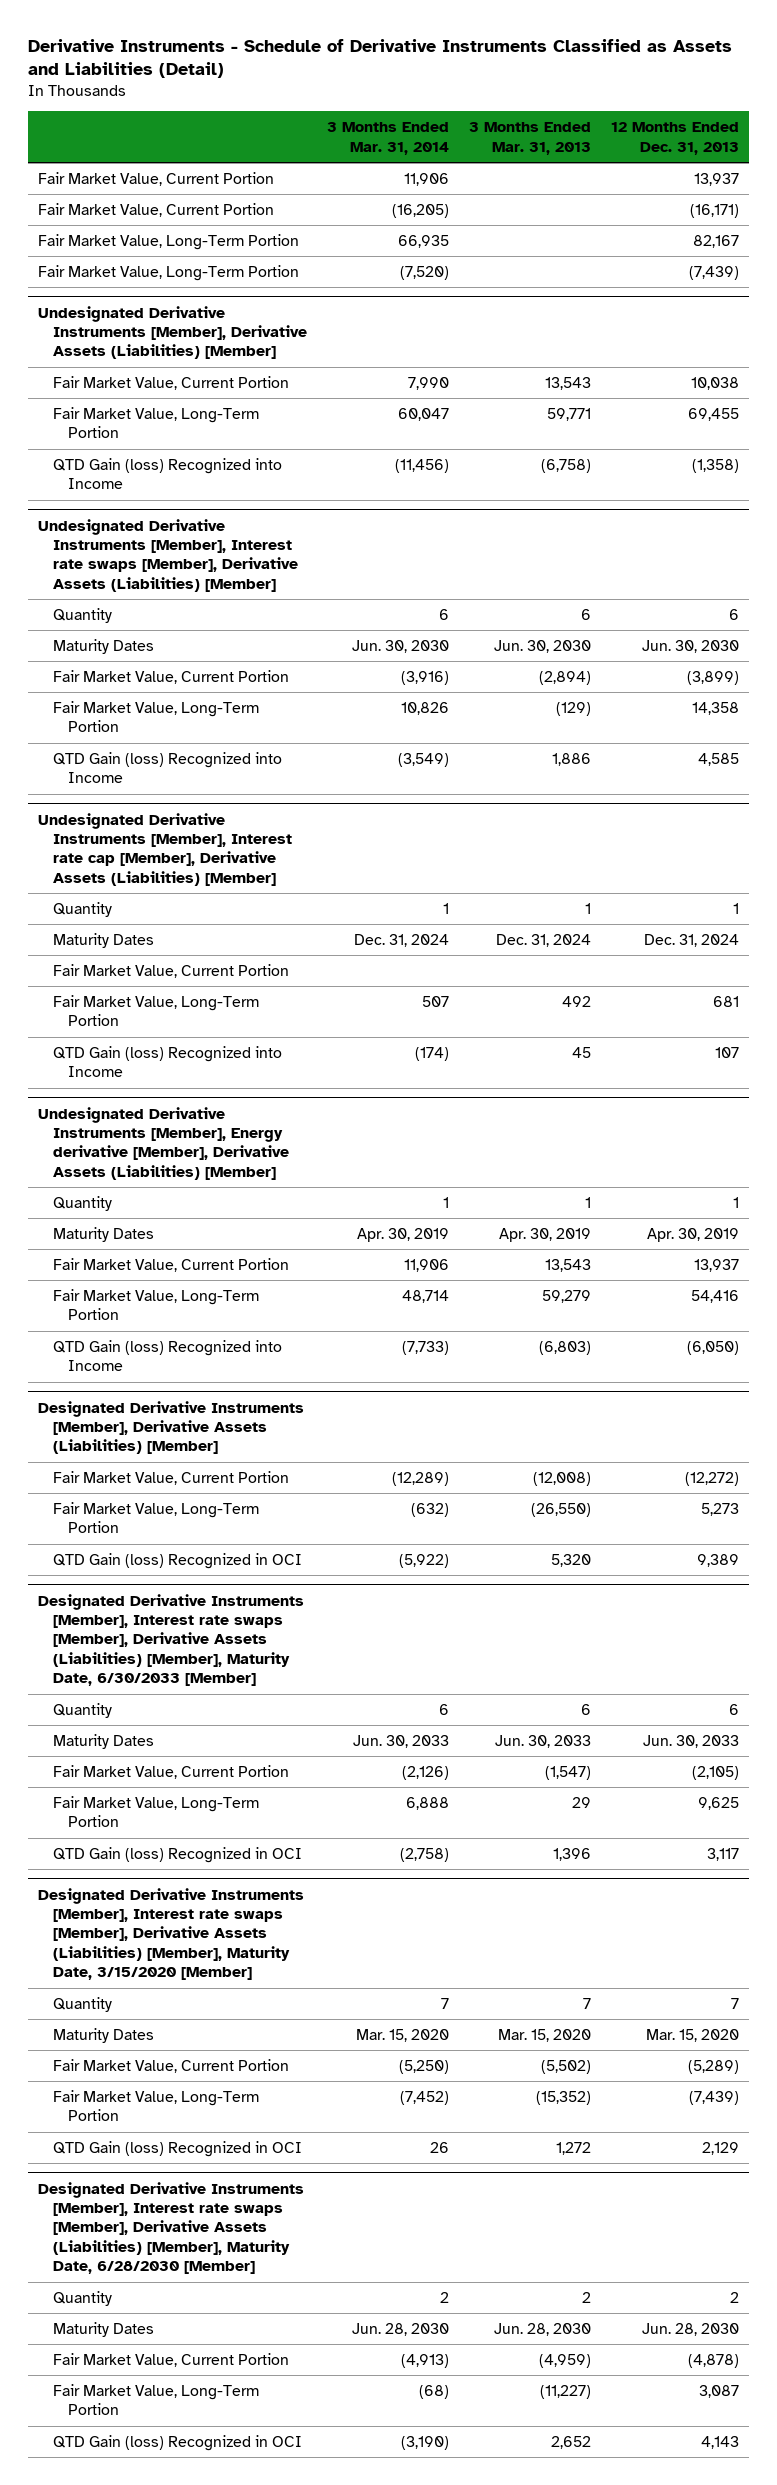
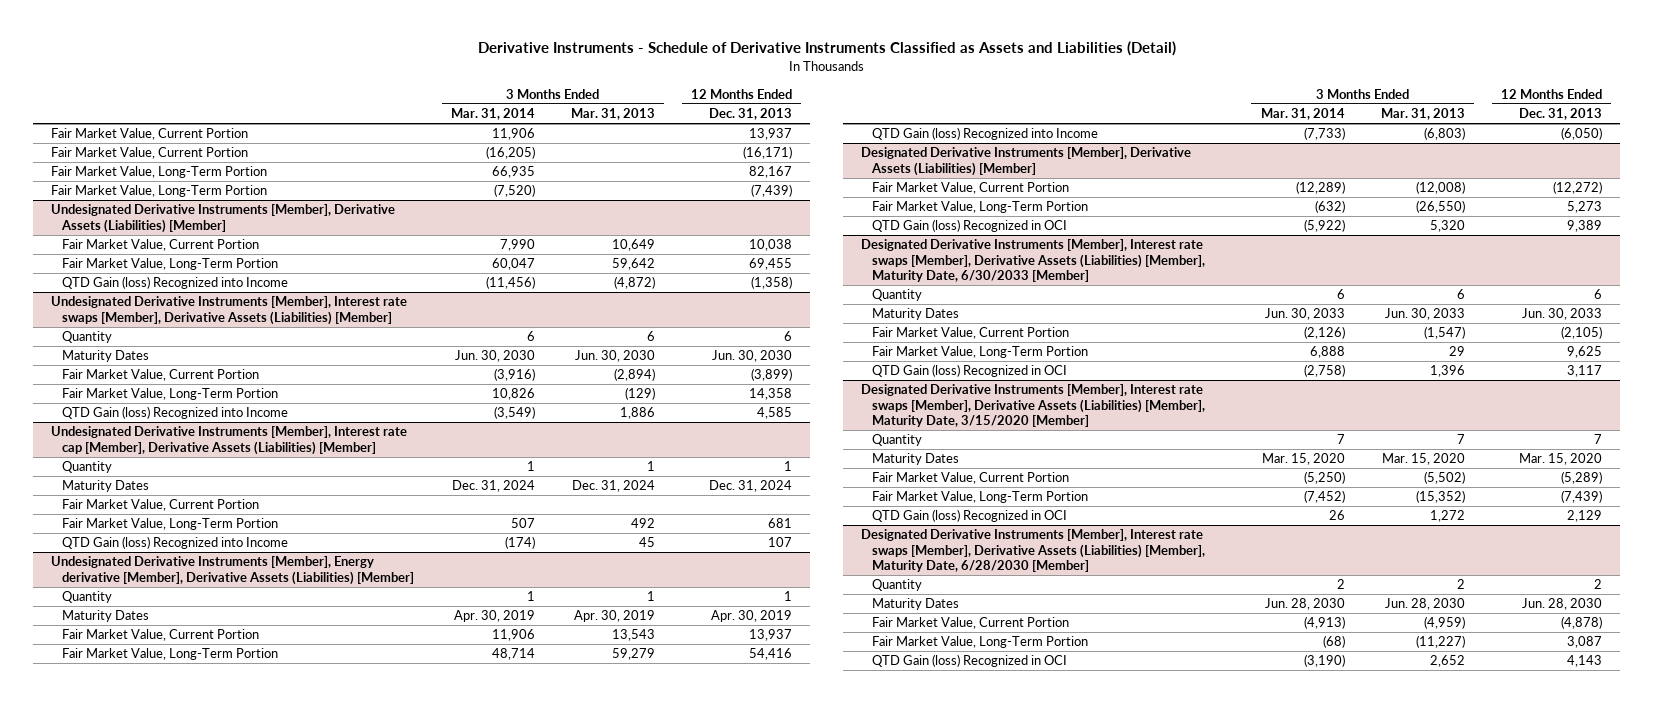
[545,376,592,390] 13,543 -> [611,239,655,252] 10,649
[547,407,592,421] 59,771 -> [611,258,655,271] 59,642
[541,458,592,473] (6,758) -> [613,276,655,290] (4,872)

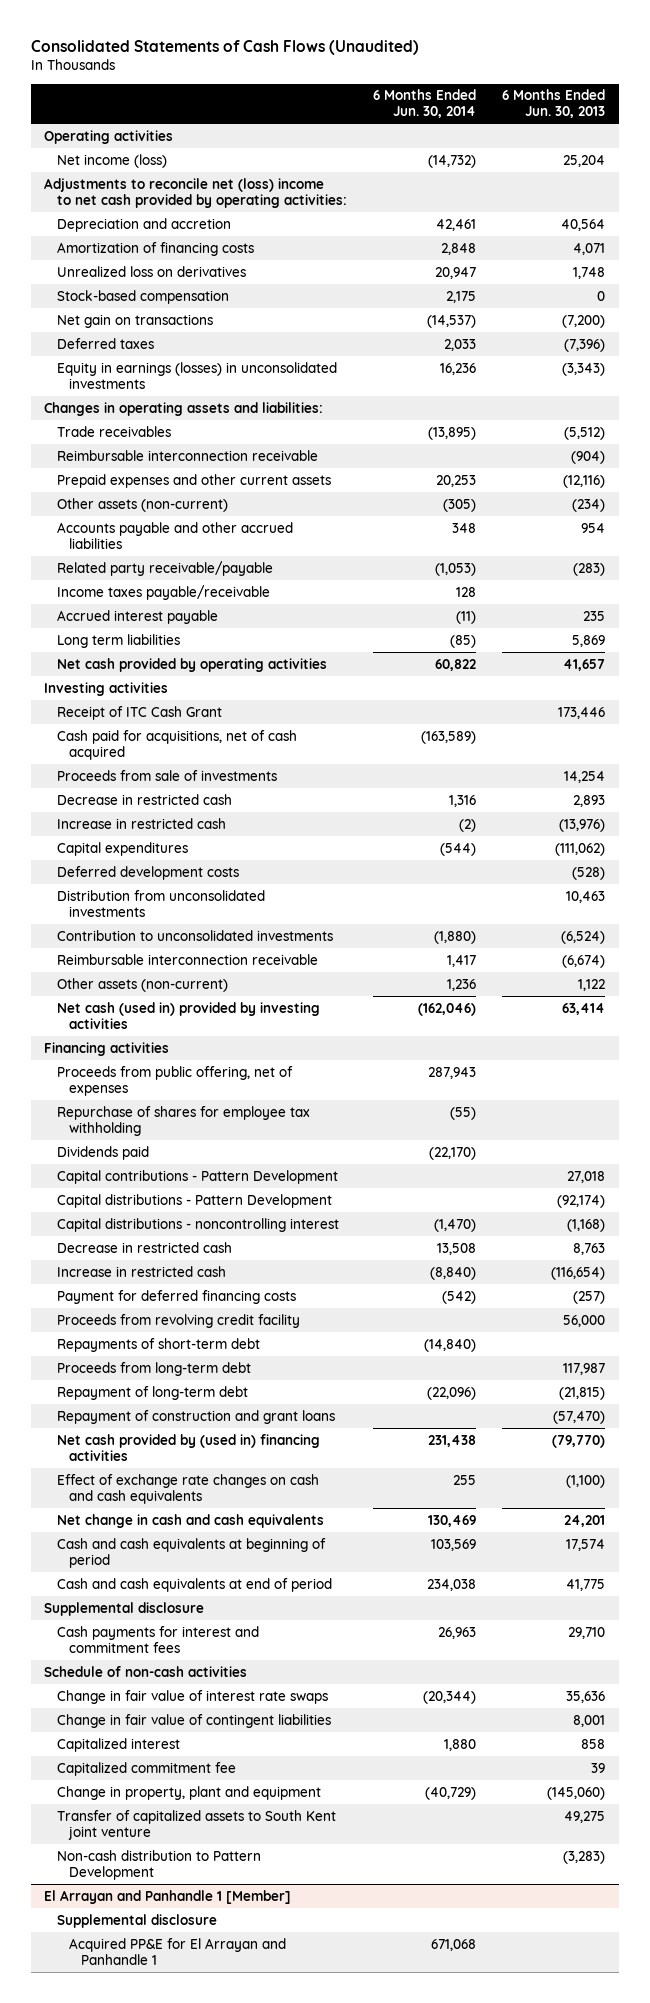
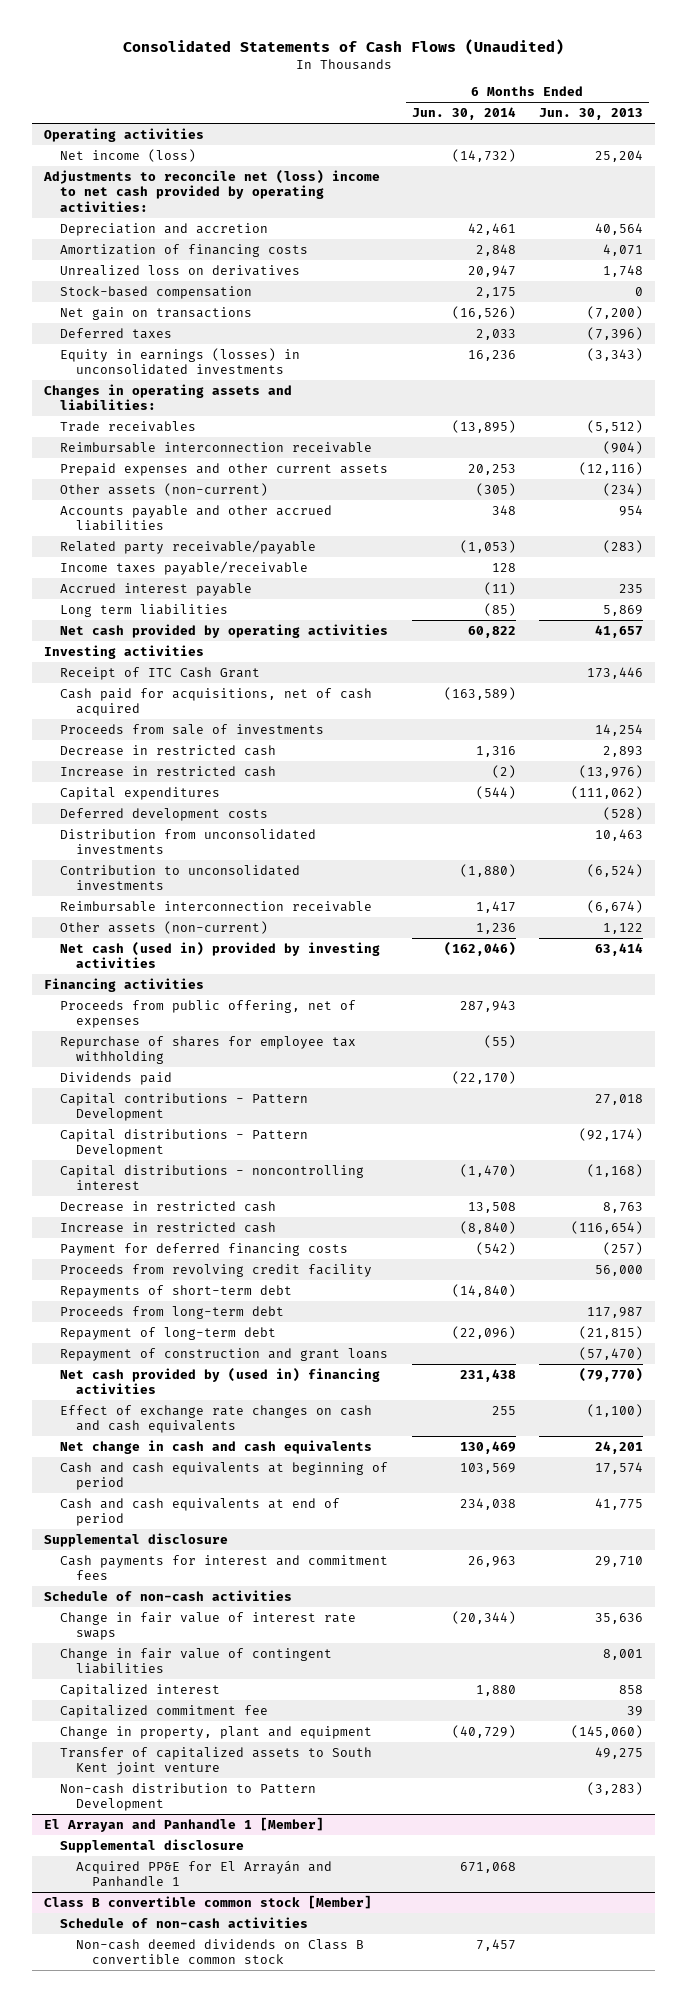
[427,314,477,328] (14,537) -> [451,305,516,319] (16,526)
[68,1937,286,1965] Acquired PP&E for El Arrayan and Panhandle 1 -> [75,1859,332,1888] Acquired PP&E for El Arrayán and Panhandle 1
none -> [44,1894,373,1909] Class B convertible common stock [Member]
none -> [60,1916,309,1928] Schedule of non-cash activities
none -> [75,1938,364,1965] Non-cash deemed dividends on Class B convertible common stock

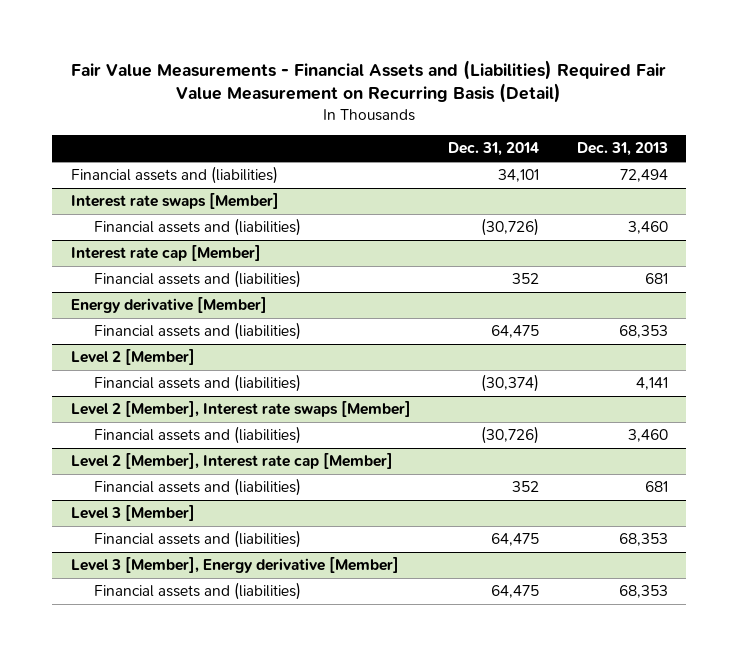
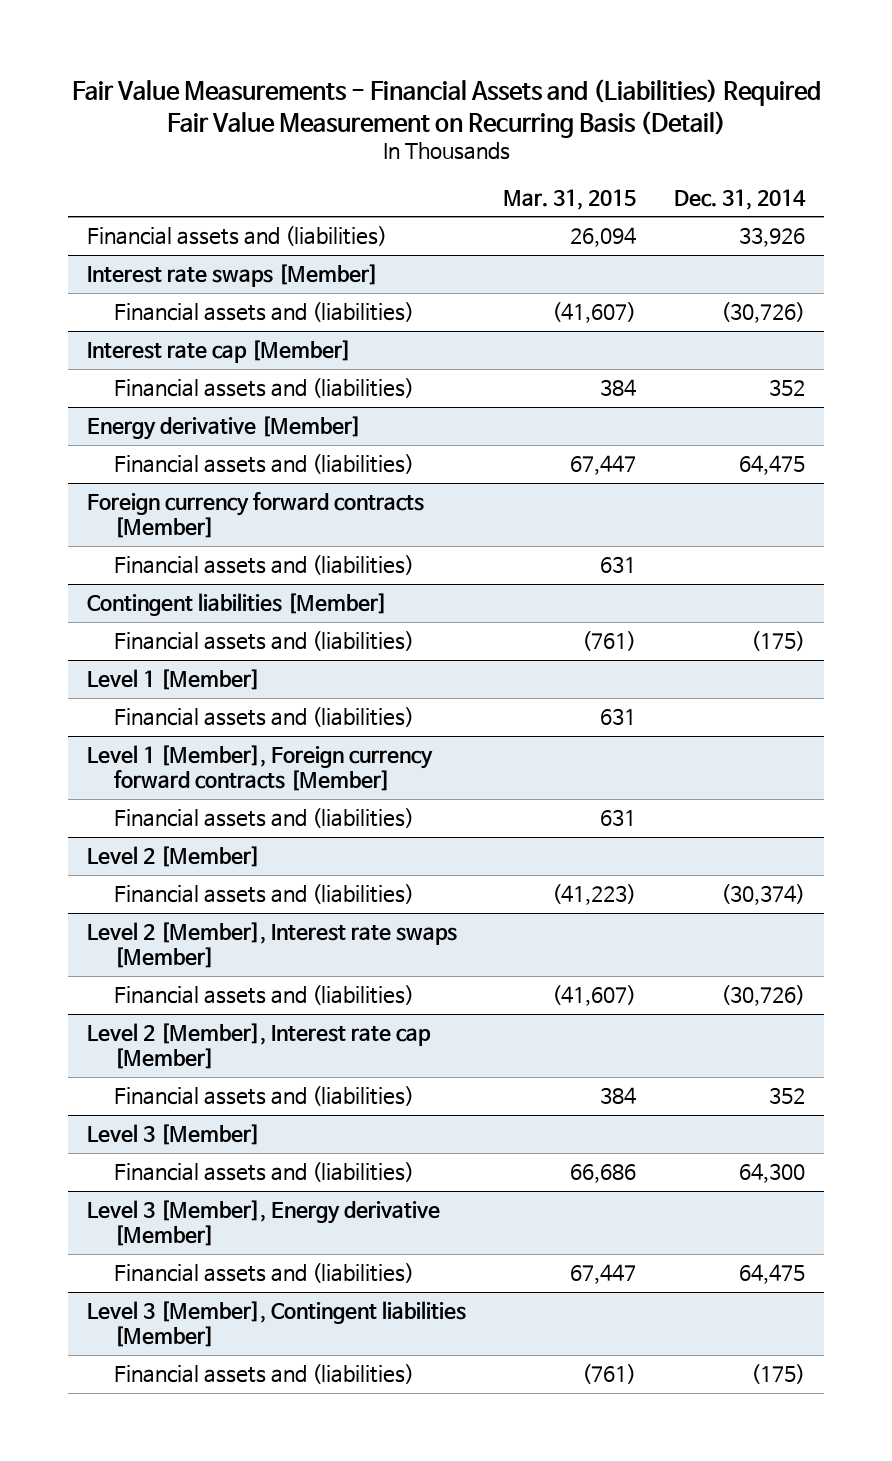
[576,142,668,157] Dec. 31, 2013 -> none
none -> [503,188,637,210] Mar. 31, 2015
[498,169,540,183] 34,101 -> [739,227,806,248] 33,926
none -> [86,492,424,539] Foreign currency forward contracts [Member]
none -> [114,555,415,576] Financial assets and (liabilities)
none -> [86,593,387,617] Contingent liabilities [Member]
none -> [114,631,415,652] Financial assets and (liabilities)
none -> [86,669,260,691] Level 1 [Member]
none -> [114,707,415,728] Financial assets and (liabilities)
none -> [86,745,433,792] Level 1 [Member], Foreign currency forward contracts [Member]
none -> [114,808,415,829] Financial assets and (liabilities)
[491,533,540,547] 64,475 -> [739,1163,806,1184] 64,300
none -> [86,1301,466,1348] Level 3 [Member], Contingent liabilities [Member]
none -> [114,1364,415,1385] Financial assets and (liabilities)

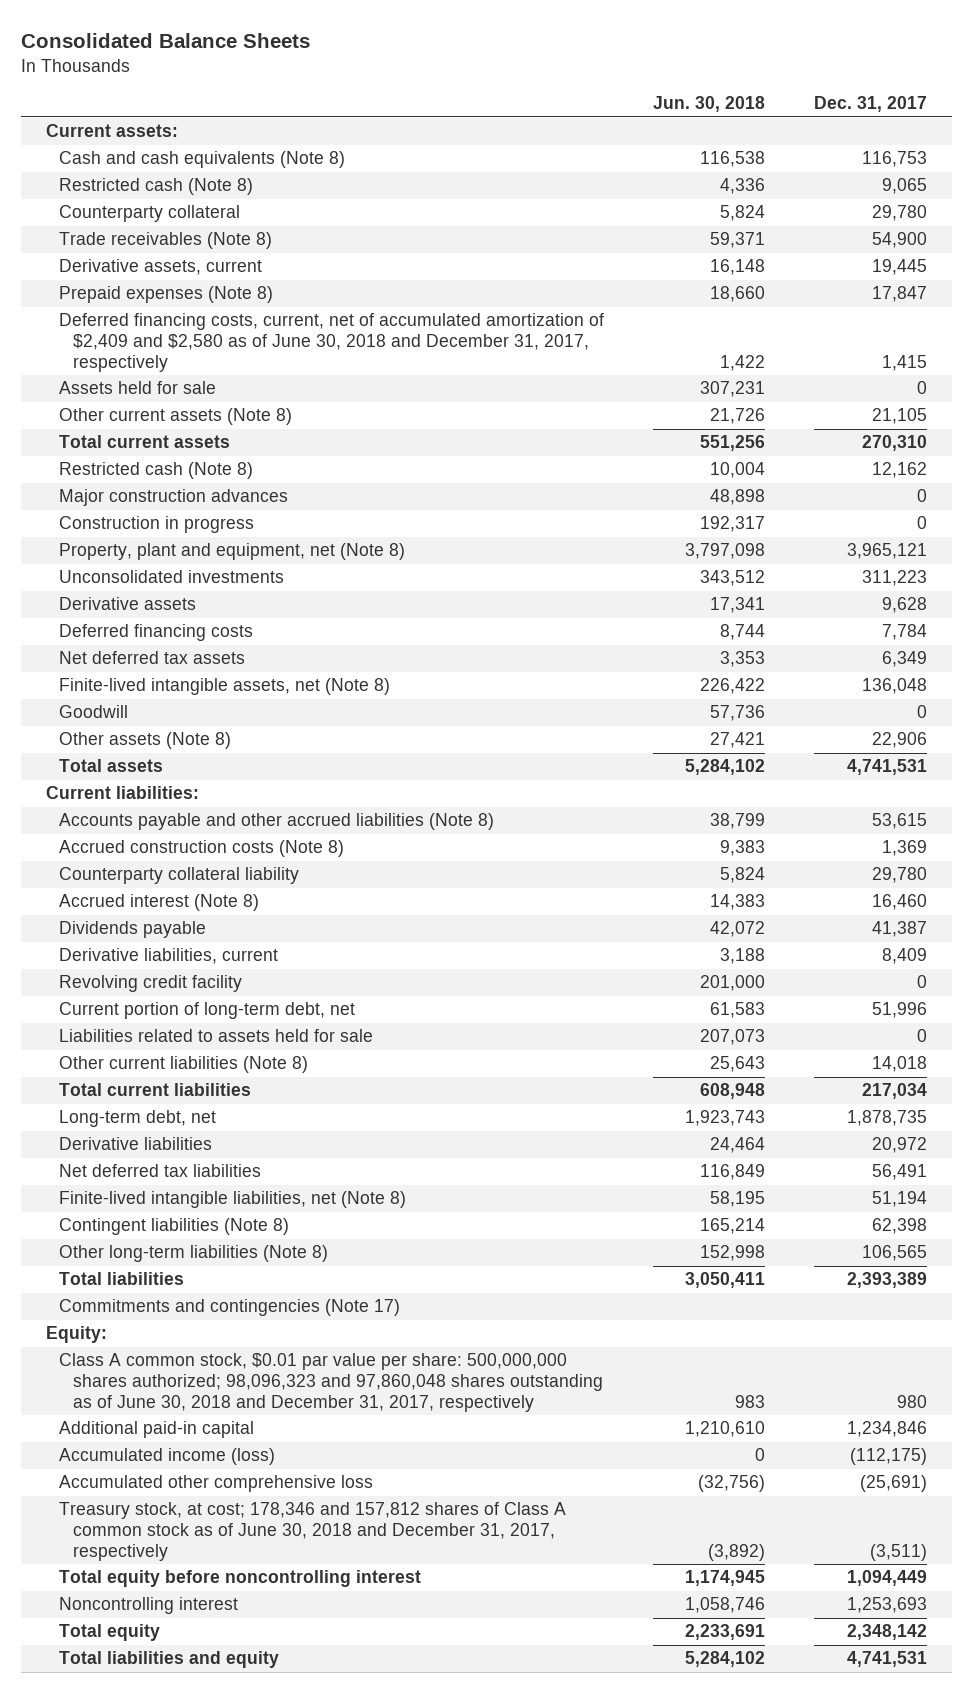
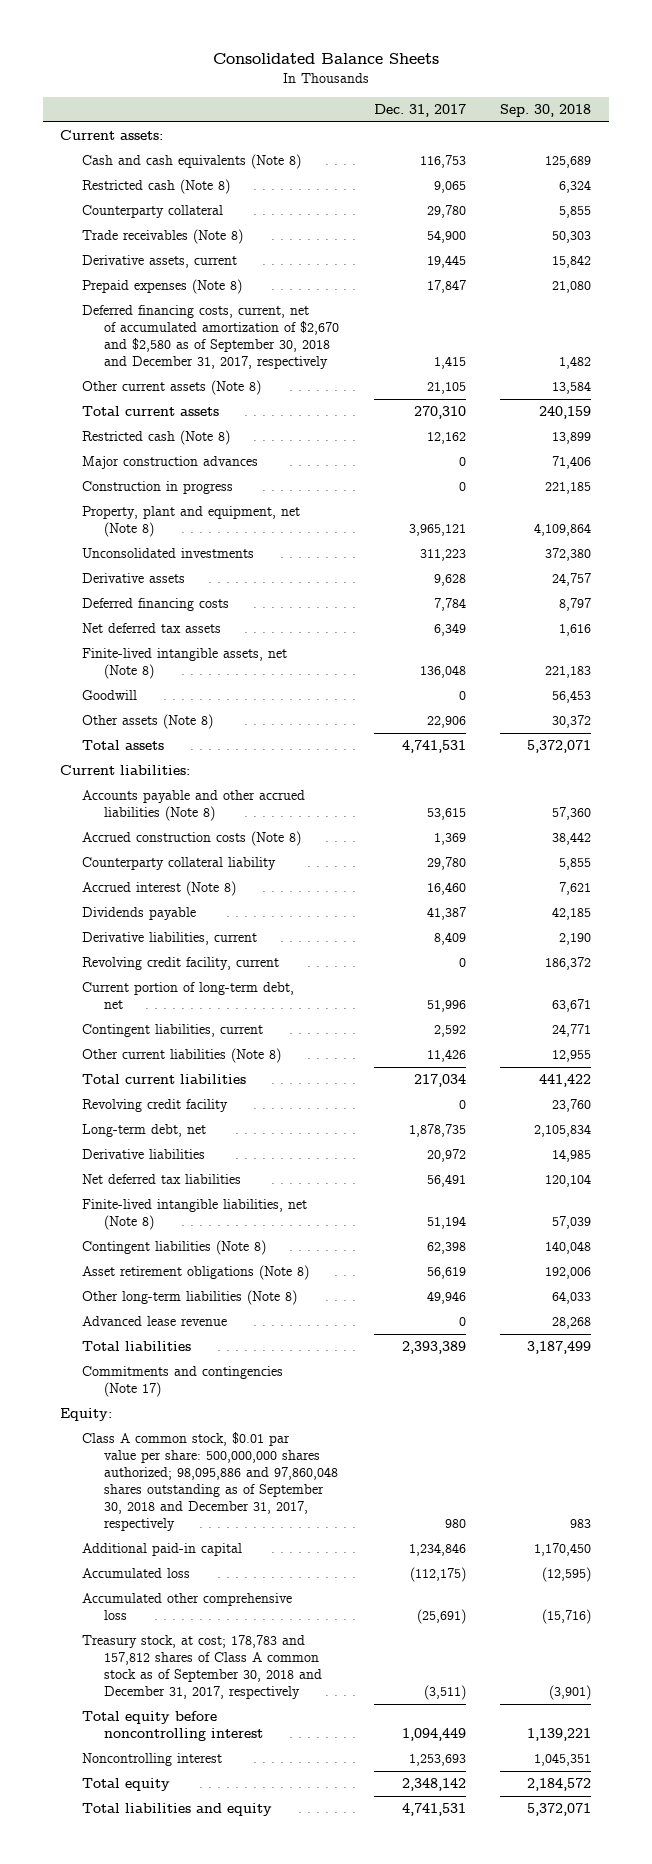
[653,96,766,113] Jun. 30, 2018 -> none
none -> [500,103,592,117] Sep. 30, 2018
[59,381,217,395] Assets held for sale -> none
[59,313,605,372] Deferred financing costs, current, net of accumulated amortization of $2,409 and $2,580 as of June 30, 2018 and December 31, 2017, respectively -> [82,305,339,370] Deferred financing costs, current, net of accumulated amortization of $2,670 and $2,580 as of September 30, 2018 and December 31, 2017, respectively
none -> [82,957,280,971] Revolving credit facility, current
[59,1029,374,1043] Liabilities related to assets held for sale -> none
none -> [82,1024,264,1038] Contingent liabilities, current
[872,1056,928,1073] 14,018 -> [426,1049,466,1063] 11,426
[59,975,243,993] Revolving credit facility -> [82,1099,229,1113] Revolving credit facility
none -> [82,1265,310,1281] Asset retirement obligations (Note 8)
[862,1245,928,1262] 106,565 -> [426,1291,466,1305] 49,946
none -> [82,1316,228,1327] Advanced lease revenue
[59,1353,603,1412] Class A common stock, $0.01 par value per share: 500,000,000 shares authorized; 98,096,323 and 97,860,048 shares outstanding as of June 30, 2018 and December 31, 2017, respectively -> [82,1432,338,1532] Class A common stock, $0.01 par value per share: 500,000,000 shares authorized; 98,095,886 and 97,860,048 shares outstanding as of September 30, 2018 and December 31, 2017, respectively
[59,1448,276,1466] Accumulated income (loss) -> [82,1568,191,1579] Accumulated loss
[59,1502,567,1561] Treasury stock, at cost; 178,346 and 157,812 shares of Class A common stock as of June 30, 2018 and December 31, 2017, respectively -> [82,1635,322,1700] Treasury stock, at cost; 178,783 and 157,812 shares of Class A common stock as of September 30, 2018 and December 31, 2017, respectively

